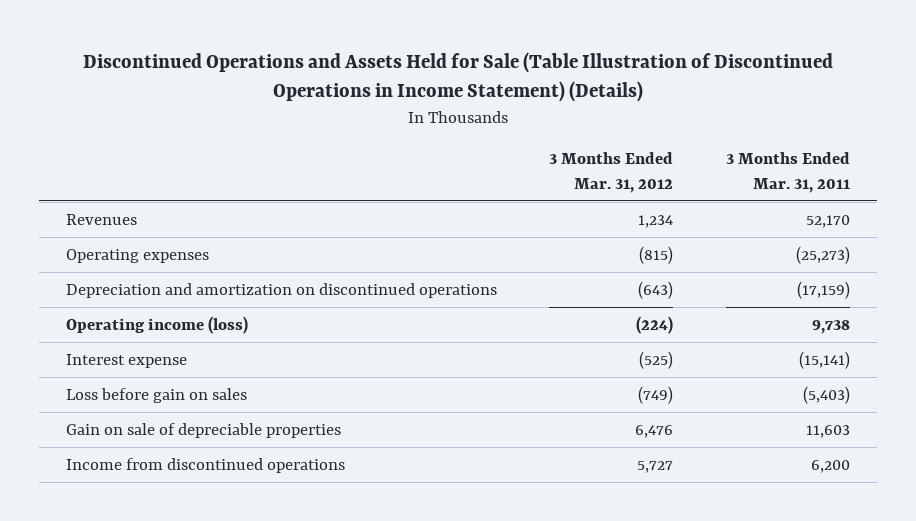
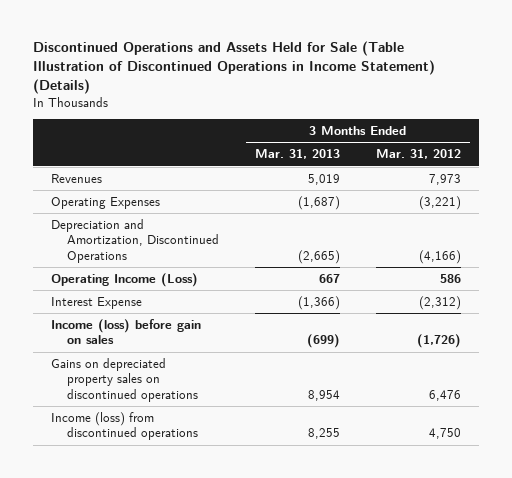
[726,152,851,193] 3 Months Ended Mar. 31, 2011 -> none
none -> [254,149,340,160] Mar. 31, 2013
[638,214,674,228] 1,234 -> [428,173,461,185] 7,973
[65,248,209,263] Operating expenses -> [51,196,161,209] Operating Expenses
[639,245,674,264] (815) -> [418,195,461,210] (3,221)
[65,282,497,298] Depreciation and amortization on discontinued operations -> [51,218,219,264] Depreciation and Amortization, Discontinued Operations
[638,280,674,299] (643) -> [418,250,461,265] (4,166)
[65,315,248,334] Operating income (loss) -> [51,272,199,287] Operating Income (Loss)
[636,315,674,334] (224) -> [439,273,461,283] 586
[65,353,187,368] Interest expense -> [51,296,143,309] Interest Expense
[639,350,674,369] (525) -> [418,295,461,310] (2,312)
[65,387,247,403] Loss before gain on sales -> [51,318,202,345] Income (loss) before gain on sales
[638,385,674,404] (749) -> [416,334,461,349] (1,726)
[65,422,341,438] Gain on sale of depreciable properties -> [51,357,198,403] Gains on depreciated property sales on discontinued operations
[65,457,345,473] Income from discontinued operations -> [51,411,198,441] Income (loss) from discontinued operations
[637,460,674,473] 5,727 -> [428,428,461,440] 4,750

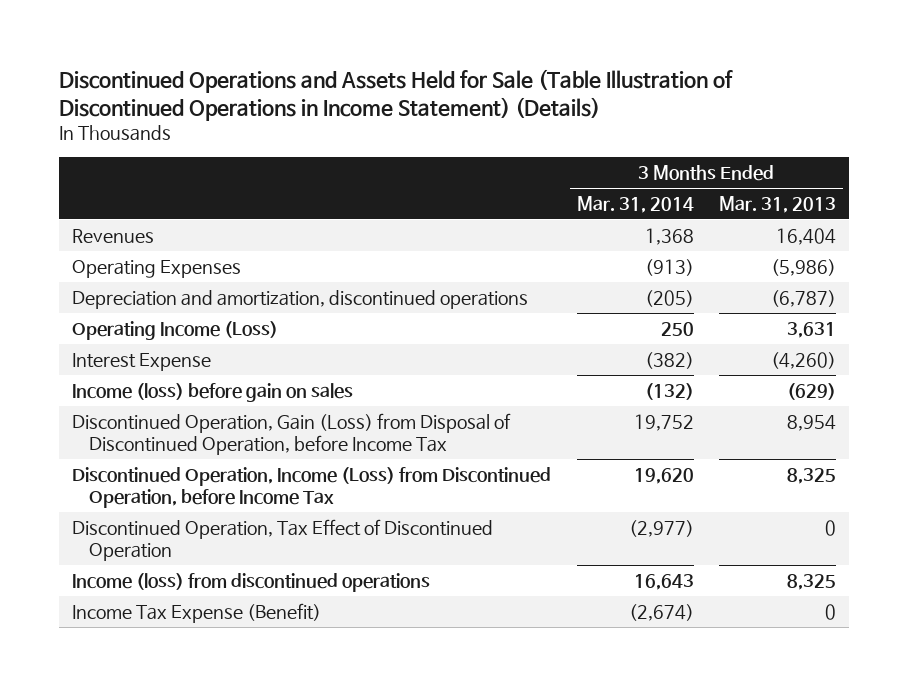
[375,149,461,160] Mar. 31, 2012 -> none
none -> [576,195,694,213] Mar. 31, 2014
[307,173,340,185] 5,019 -> [776,227,837,245] 16,404
[297,195,340,210] (1,687) -> [771,258,837,276] (5,986)
[51,218,219,264] Depreciation and Amortization, Discontinued Operations -> [71,289,528,309] Depreciation and amortization, discontinued operations
[297,250,340,265] (2,665) -> [771,289,837,307] (6,787)
[318,273,340,283] 667 -> [787,321,837,338] 3,631
[297,295,340,310] (1,366) -> [771,351,837,369] (4,260)
[306,334,340,349] (699) -> [787,382,837,400] (629)
[51,357,198,403] Gains on depreciated property sales on discontinued operations -> [71,412,511,455] Discontinued Operation, Gain (Loss) from Disposal of Discontinued Operation, before Income Tax
none -> [71,466,551,508] Discontinued Operation, Income (Loss) from Discontinued Operation, before Income Tax
none -> [71,518,493,561] Discontinued Operation, Tax Effect of Discontinued Operation
[307,428,340,440] 8,255 -> [787,573,837,590] 8,325
none -> [71,602,321,623] Income Tax Expense (Benefit)

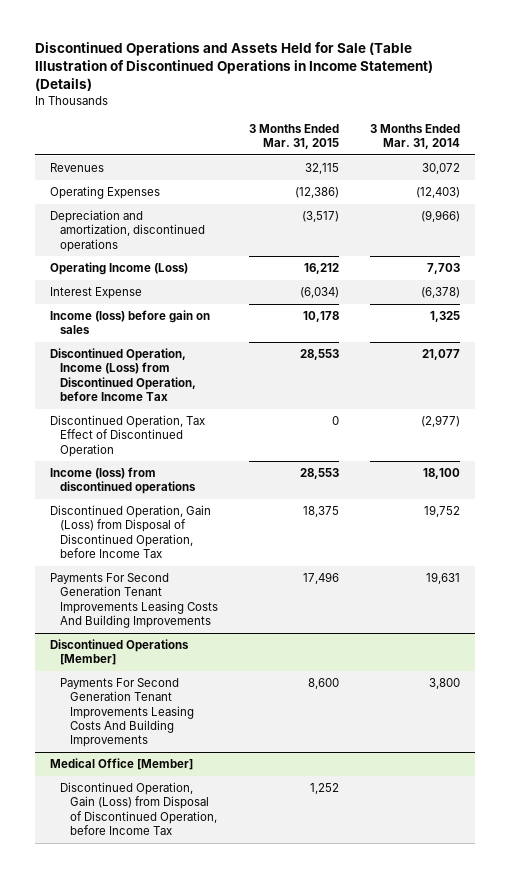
[719,195,837,213] Mar. 31, 2013 -> none
none -> [249,123,340,150] 3 Months Ended Mar. 31, 2015
[644,227,694,245] 1,368 -> [421,163,460,175] 30,072
[644,258,694,276] (913) -> [415,187,460,199] (12,403)
[644,289,694,307] (205) -> [420,210,460,223] (9,966)
[660,321,694,336] 250 -> [426,263,460,275] 7,703
[644,351,694,369] (382) -> [420,287,460,299] (6,378)
[644,382,694,400] (132) -> [429,311,460,323] 1,325
[633,467,694,484] 19,620 -> [421,349,460,361] 21,077
[71,602,321,623] Income Tax Expense (Benefit) -> none
[633,573,694,590] 16,643 -> [422,468,460,480] 18,100
[71,412,511,455] Discontinued Operation, Gain (Loss) from Disposal of Discontinued Operation, before Income Tax -> [50,505,212,559] Discontinued Operation, Gain (Loss) from Disposal of Discontinued Operation, before Income Tax
none -> [50,573,219,629] Payments For Second Generation Tenant Improvements Leasing Costs And Building Improvements
none -> [50,639,190,666] Discontinued Operations [Member]
none -> [60,678,195,748] Payments For Second Generation Tenant Improvements Leasing Costs And Building Improvements
none -> [50,758,194,771] Medical Office [Member]
none -> [60,782,218,836] Discontinued Operation, Gain (Loss) from Disposal of Discontinued Operation, before Income Tax

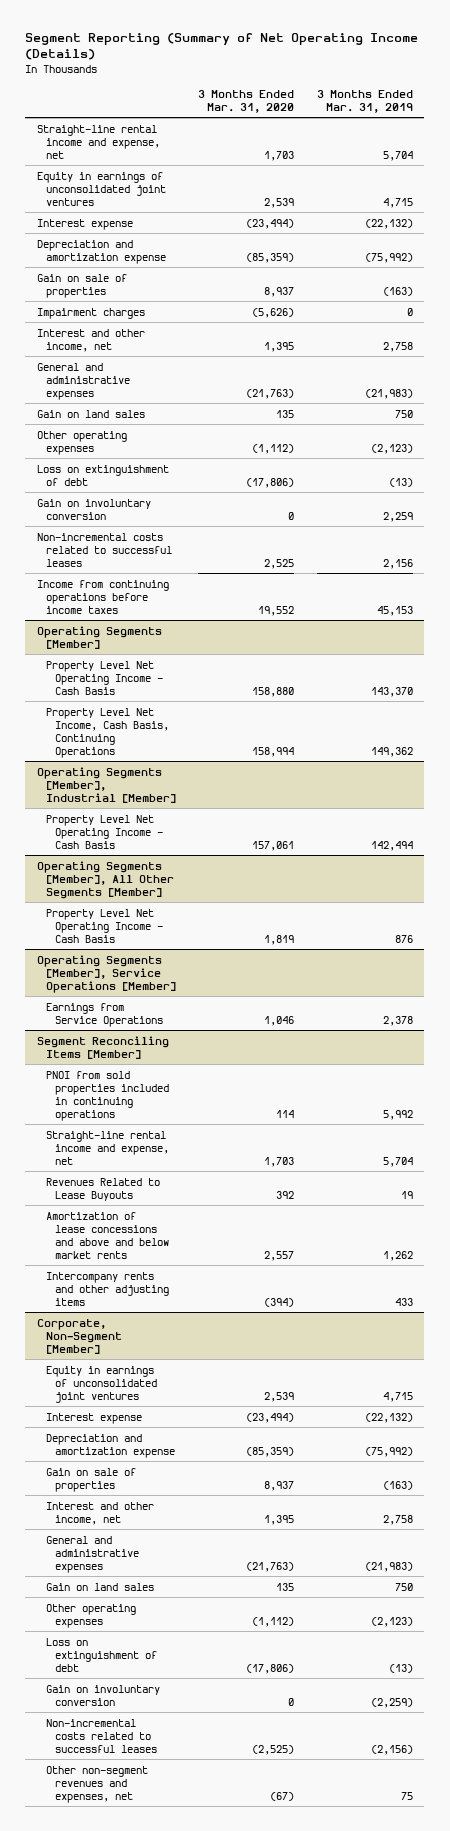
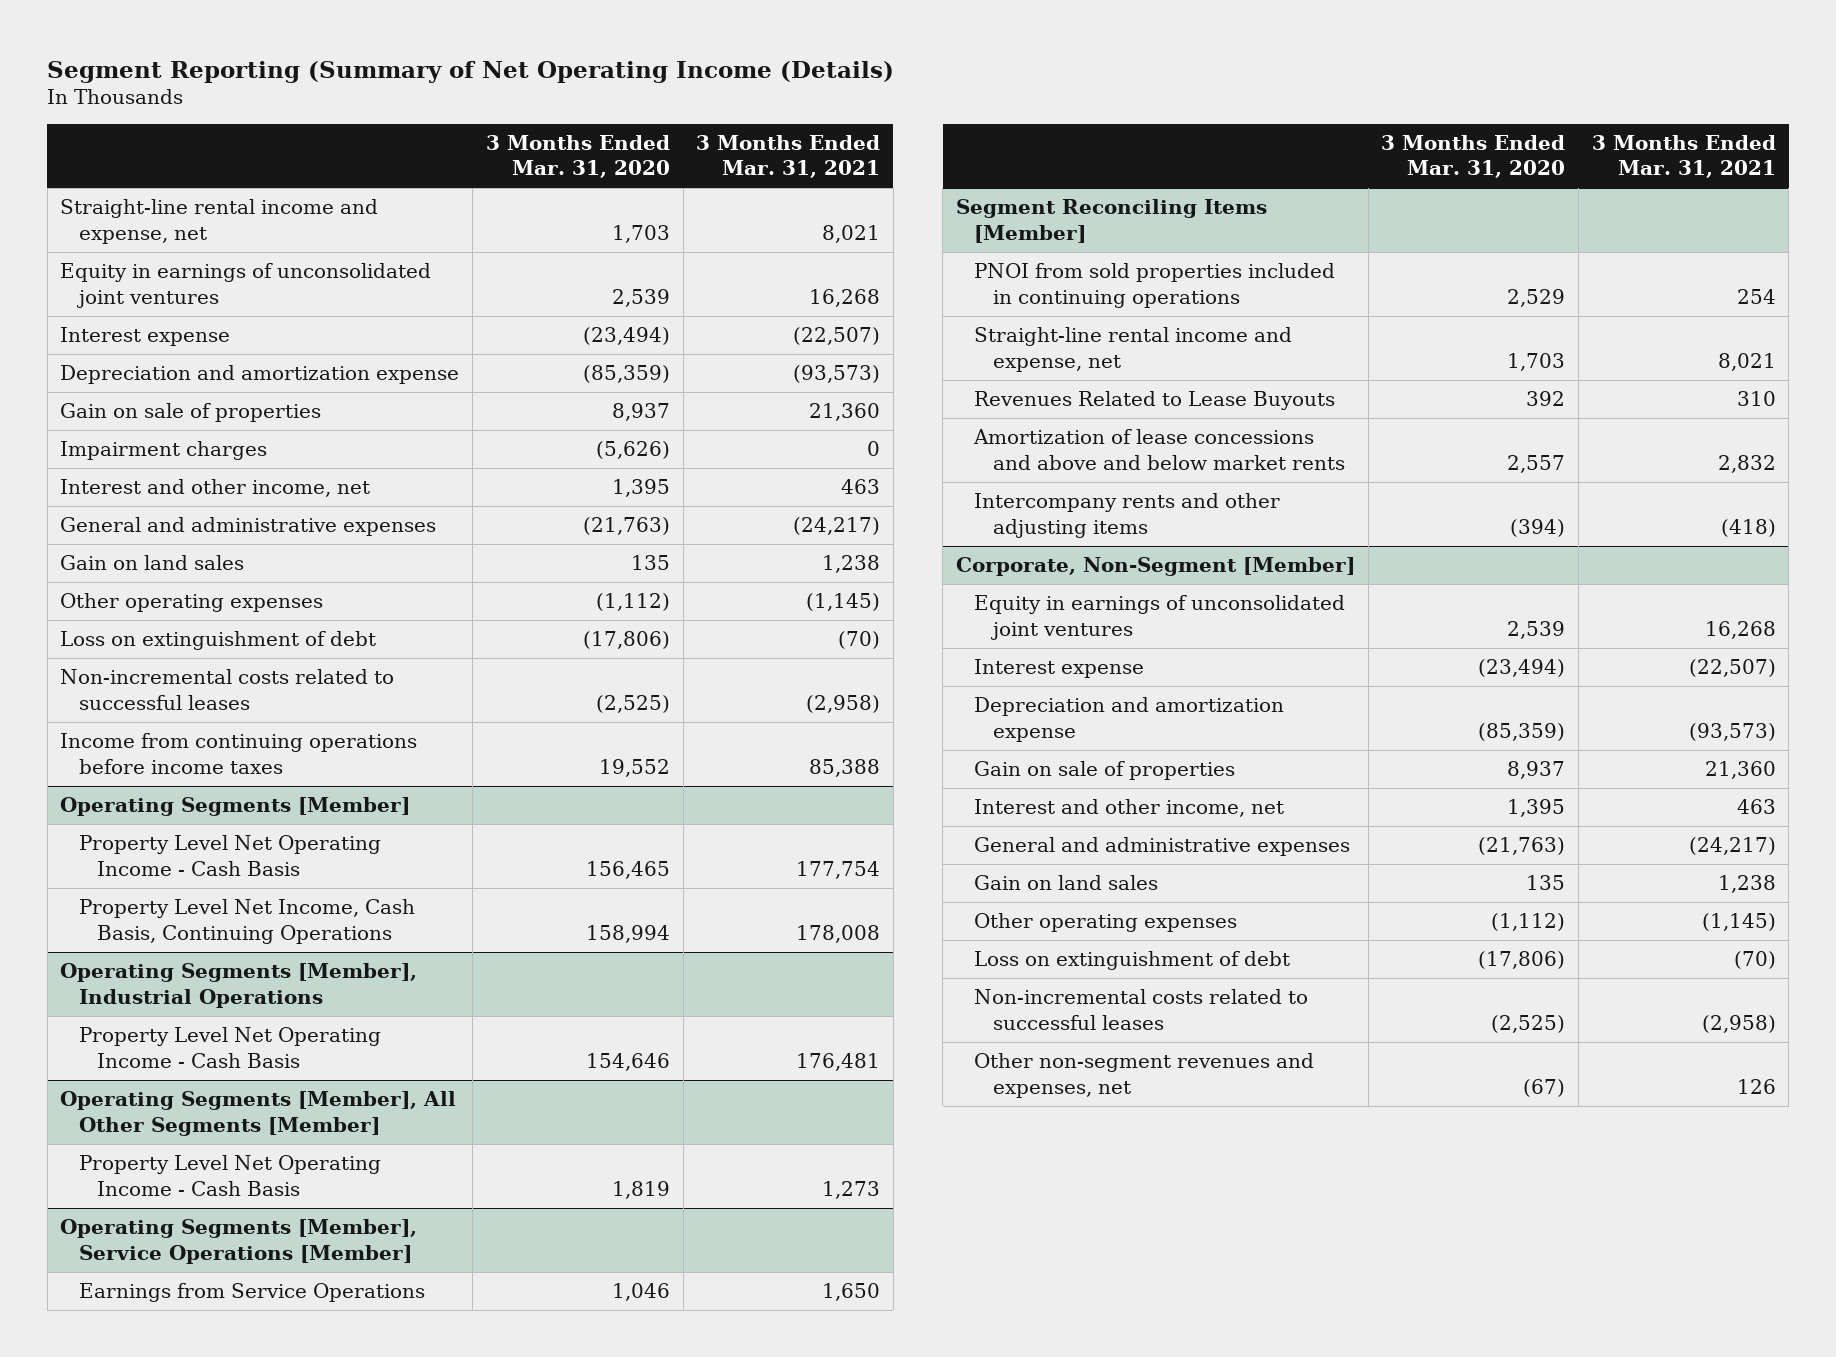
[316,89,413,113] 3 Months Ended Mar. 31, 2019 -> none
none -> [696,135,881,179] 3 Months Ended Mar. 31, 2021
[36,498,151,520] Gain on involuntary conversion -> none
[264,558,295,569] 2,525 -> [595,694,670,713] (2,525)
[252,686,295,697] 158,880 -> [585,860,670,879] 156,465
[36,766,176,803] Operating Segments [Member], Industrial [Member] -> [60,963,418,1008] Operating Segments [Member], Industrial Operations
[252,840,295,851] 157,061 -> [585,1052,670,1071] 154,646
[276,1109,295,1118] 114 -> [1507,288,1566,307] 2,529
[45,1684,160,1706] Gain on involuntary conversion -> none

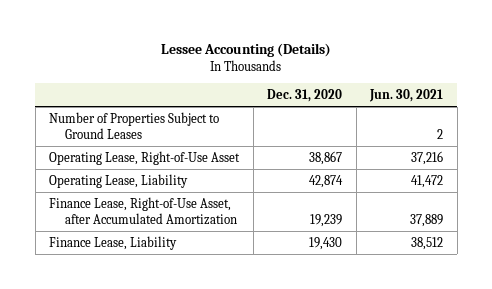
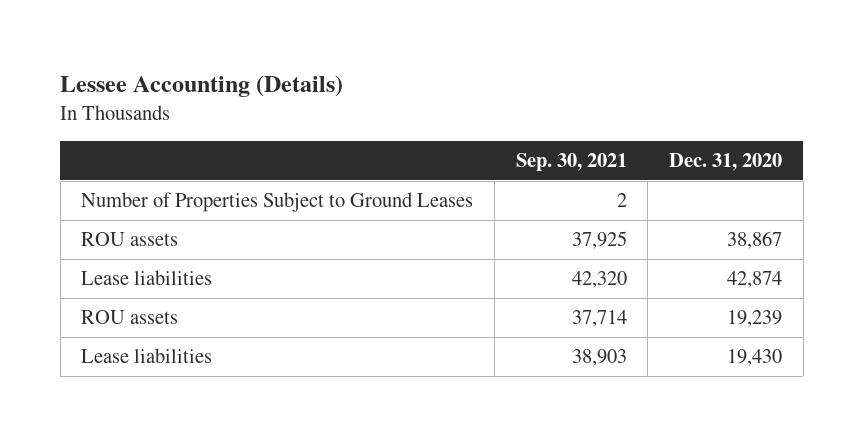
[369,88,444,102] Jun. 30, 2021 -> none
none -> [515,153,627,172] Sep. 30, 2021
[49,150,241,165] Operating Lease, Right-of-Use Asset -> [81,232,179,247] ROU assets
[49,173,189,188] Operating Lease, Liability -> [81,270,213,286] Lease liabilities
[49,196,237,225] Finance Lease, Right-of-Use Asset, after Accumulated Amortization -> [81,310,179,325] ROU assets
[49,235,178,250] Finance Lease, Liability -> [81,348,213,364] Lease liabilities

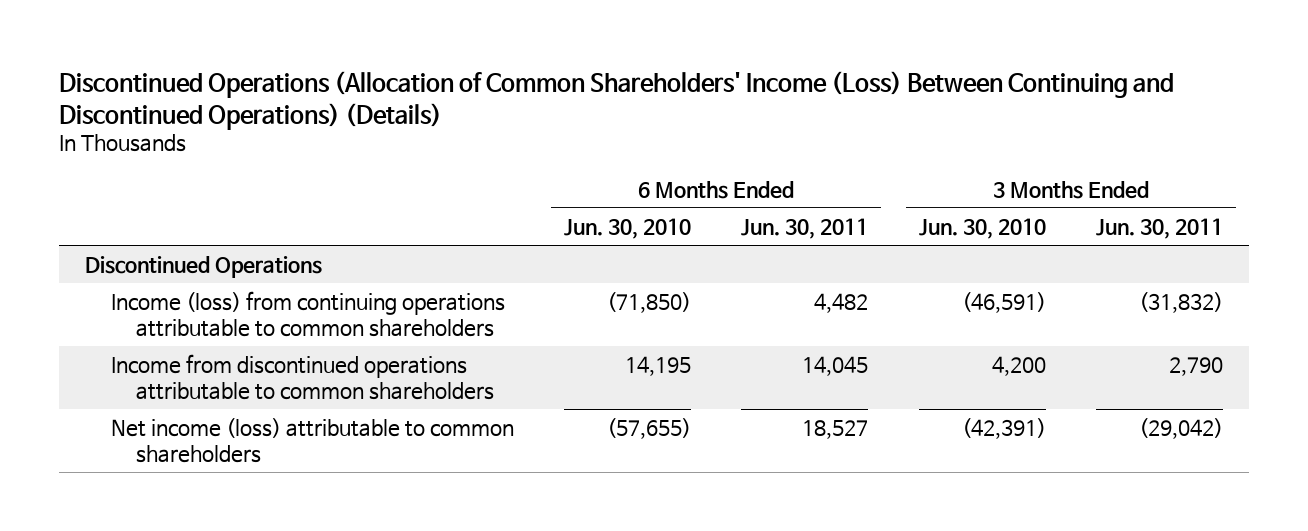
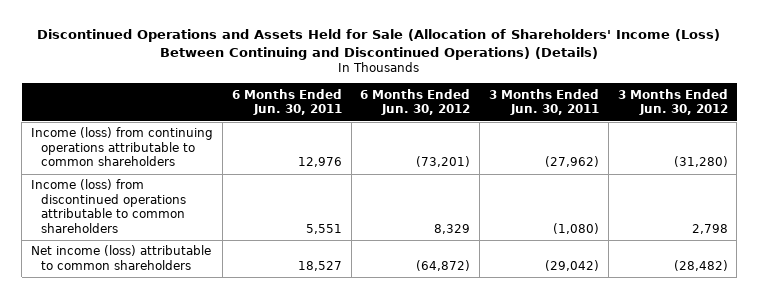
[59,71,1175,130] Discontinued Operations (Allocation of Common Shareholders' Income (Loss) Between Continuing and Discontinued Operations) (Details) -> [37,29,721,60] Discontinued Operations and Assets Held for Sale (Allocation of Shareholders' Income (Loss) Between Continuing and Discontinued Operations) (Details)
[563,217,691,239] Jun. 30, 2010 -> none
[918,217,1046,239] Jun. 30, 2010 -> none
none -> [360,88,471,116] 6 Months Ended Jun. 30, 2012
none -> [617,88,728,116] 3 Months Ended Jun. 30, 2012
[84,255,322,278] Discontinued Operations -> none
[814,292,869,313] 4,482 -> [297,157,342,168] 12,976
[1139,291,1224,313] (31,832) -> [544,156,599,168] (27,962)
[110,353,495,400] Income from discontinued operations attributable to common shareholders -> [31,179,187,233] Income (loss) from discontinued operations attributable to common shareholders
[802,355,869,376] 14,045 -> [305,223,342,234] 5,551
[1169,356,1224,376] 2,790 -> [552,222,599,234] (1,080)

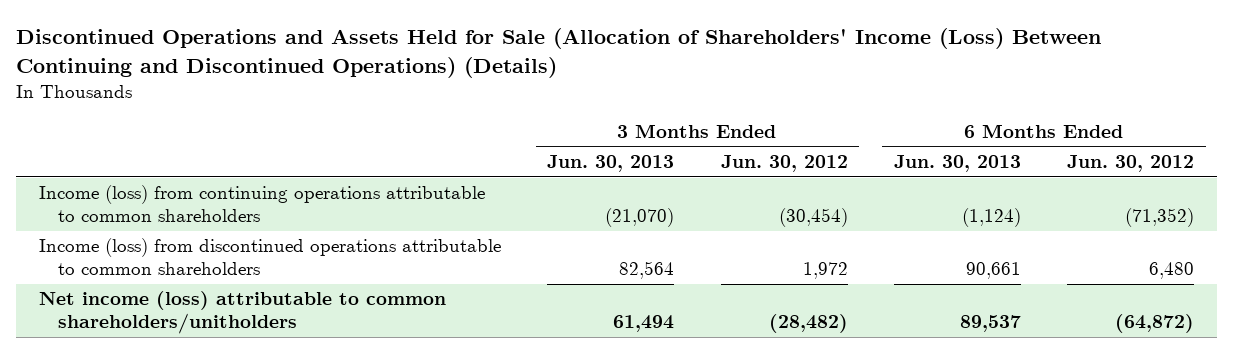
[231,88,342,116] 6 Months Ended Jun. 30, 2011 -> none
[488,88,599,116] 3 Months Ended Jun. 30, 2011 -> none
none -> [547,155,675,173] Jun. 30, 2013
none -> [893,155,1021,173] Jun. 30, 2013
[416,156,471,168] (73,201) -> [1125,207,1195,227] (71,352)
[673,156,728,168] (31,280) -> [778,207,848,227] (30,454)
[434,223,471,234] 8,329 -> [1149,261,1195,279] 6,480
[691,223,728,234] 2,798 -> [802,261,848,279] 1,972
[31,245,212,270] Net income (loss) attributable to common shareholders -> [39,291,447,334] Net income (loss) attributable to common shareholders/unitholders

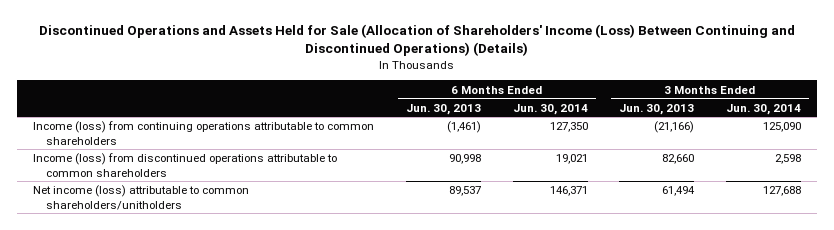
[720,155,848,173] Jun. 30, 2012 -> none
[1067,155,1195,173] Jun. 30, 2012 -> none
none -> [512,103,588,115] Jun. 30, 2014
none -> [726,103,802,115] Jun. 30, 2014
[605,207,675,227] (21,070) -> [654,121,695,134] (21,166)
[961,207,1021,227] (1,124) -> [446,121,481,134] (1,461)
[619,260,675,279] 82,564 -> [662,154,695,165] 82,660
[965,261,1021,279] 90,661 -> [448,154,481,165] 90,998

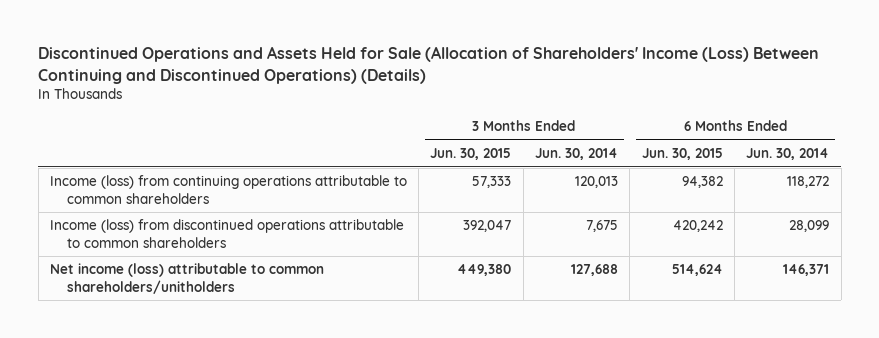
[405,103,481,115] Jun. 30, 2013 -> none
[619,103,695,115] Jun. 30, 2013 -> none
none -> [430,148,512,161] Jun. 30, 2015
none -> [641,148,723,161] Jun. 30, 2015
[549,122,588,133] 127,350 -> [787,176,830,189] 118,272
[763,122,802,133] 125,090 -> [575,176,619,189] 120,013
[555,154,588,165] 19,021 -> [789,220,830,233] 28,099
[775,154,802,165] 2,598 -> [586,220,619,233] 7,675

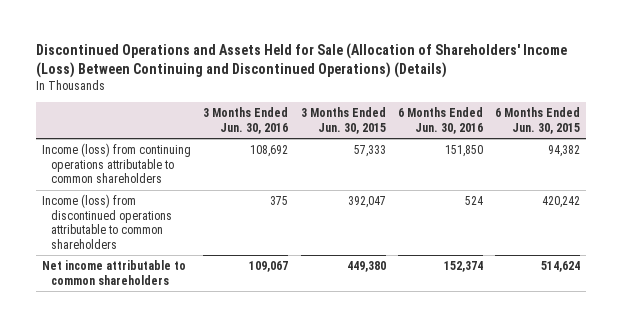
[535,148,619,161] Jun. 30, 2014 -> none
[746,148,830,161] Jun. 30, 2014 -> none
none -> [203,107,289,134] 3 Months Ended Jun. 30, 2016
none -> [397,107,483,134] 6 Months Ended Jun. 30, 2016
[49,263,324,294] Net income (loss) attributable to common shareholders/unitholders -> [42,260,187,285] Net income attributable to common shareholders

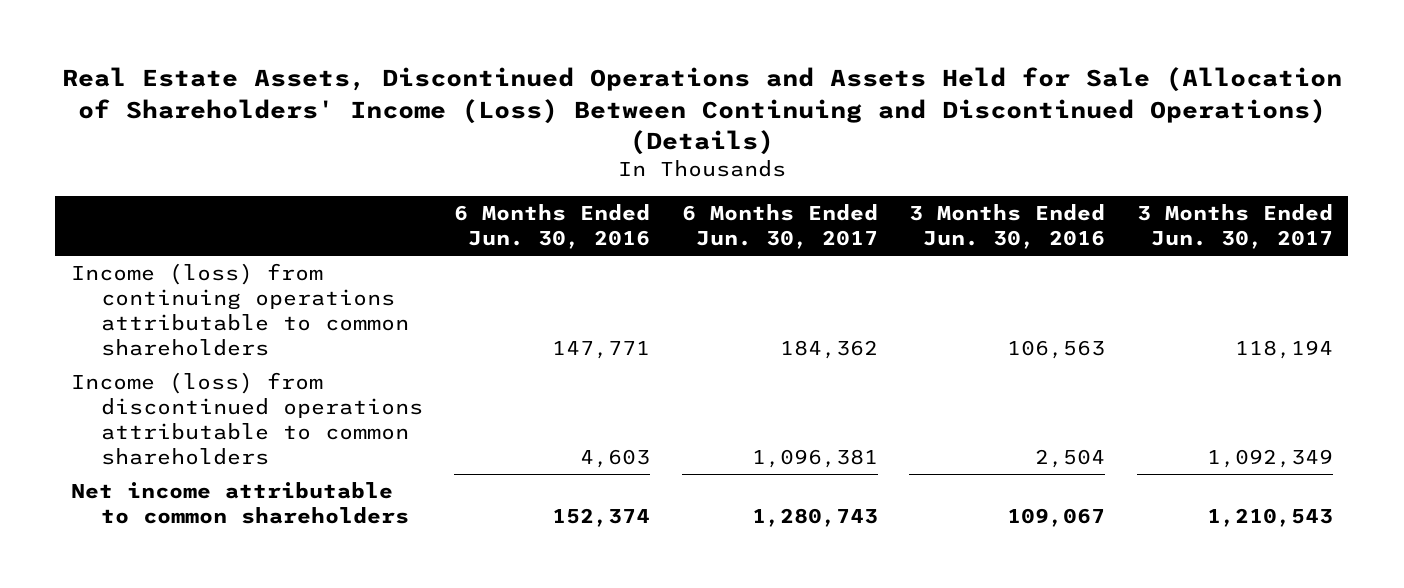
[36,42,568,78] Discontinued Operations and Assets Held for Sale (Allocation of Shareholders' Income (Loss) Between Continuing and Discontinued Operations) (Details) -> [61,67,1342,155] Real Estate Assets, Discontinued Operations and Assets Held for Sale (Allocation of Shareholders' Income (Loss) Between Continuing and Discontinued Operations) (Details)
[300,107,386,134] 3 Months Ended Jun. 30, 2015 -> none
[494,107,580,134] 6 Months Ended Jun. 30, 2015 -> none
none -> [681,204,878,250] 6 Months Ended Jun. 30, 2017
none -> [1136,204,1333,250] 3 Months Ended Jun. 30, 2017
[250,145,289,158] 108,692 -> [1007,340,1106,360] 106,563
[444,145,483,158] 151,850 -> [552,341,651,360] 147,771
[270,196,289,206] 375 -> [1035,449,1106,469] 2,504
[464,196,483,206] 524 -> [580,449,651,469] 4,603

